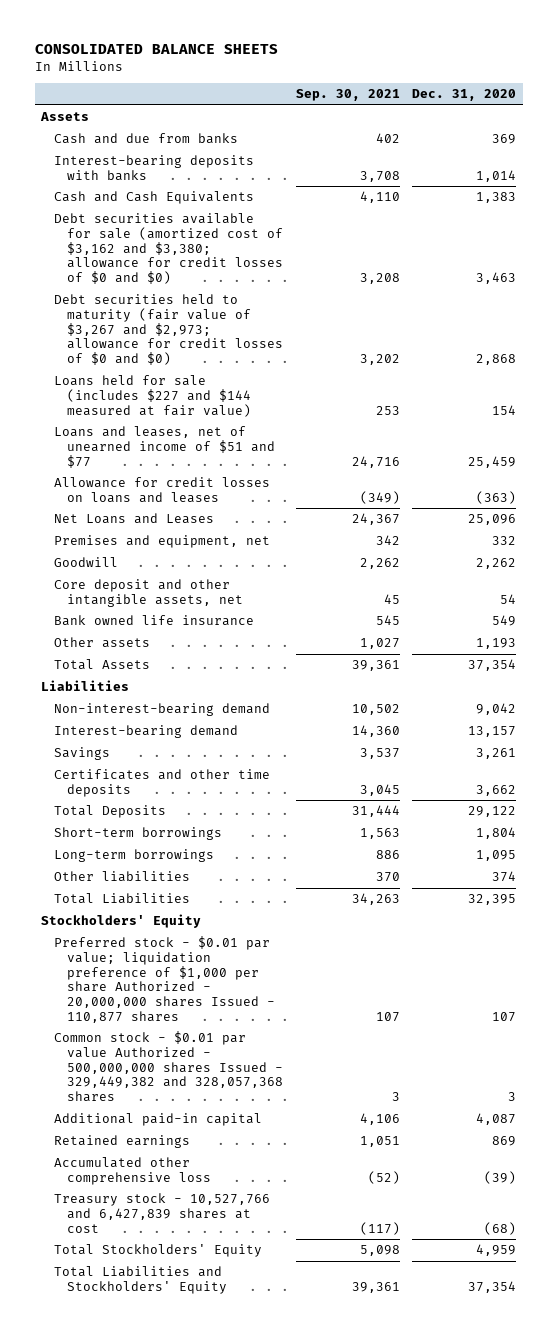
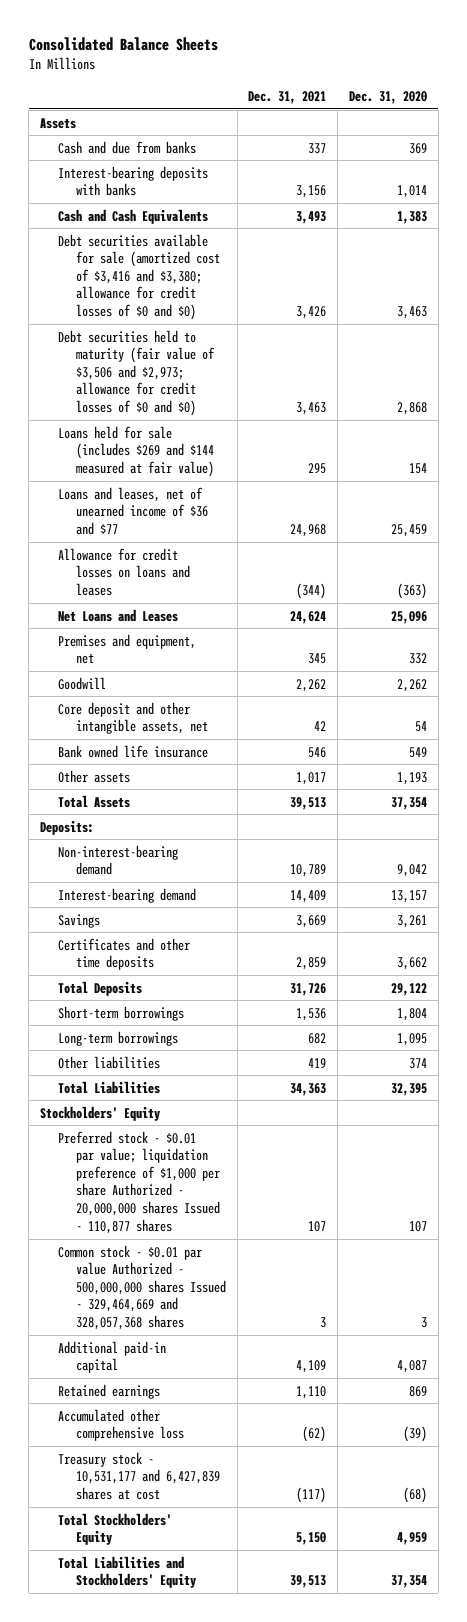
[34,43,278,54] CONSOLIDATED BALANCE SHEETS -> [28,37,218,52] Consolidated Balance Sheets
[295,88,400,101] Sep. 30, 2021 -> none
none -> [248,90,327,104] Dec. 31, 2021
[53,213,283,284] Debt securities available for sale (amortized cost of $3,162 and $3,380; allowance for credit losses of $0 and $0) -> [57,233,220,321] Debt securities available for sale (amortized cost of $3,416 and $3,380; allowance for credit losses of $0 and $0)
[53,294,283,365] Debt securities held to maturity (fair value of $3,267 and $2,973; allowance for credit losses of $0 and $0) -> [57,329,215,417] Debt securities held to maturity (fair value of $3,506 and $2,973; allowance for credit losses of $0 and $0)
[53,375,251,417] Loans held for sale (includes $227 and $144 measured at fair value) -> [57,425,214,477] Loans held for sale (includes $269 and $144 measured at fair value)
[53,426,275,468] Loans and leases, net of unearned income of $51 and $77 -> [57,486,208,535] Loans and leases, net of unearned income of $36 and $77
[41,680,130,692] Liabilities -> none
none -> [39,819,94,835] Deposits:
[53,1031,283,1102] Common stock - $0.01 par value Authorized - 500,000,000 shares Issued - 329,449,382 and 328,057,368 shares -> [57,1244,226,1331] Common stock - $0.01 par value Authorized - 500,000,000 shares Issued - 329,464,669 and 328,057,368 shares
[53,1193,270,1233] Treasury stock - 10,527,766 and 6,427,839 shares at cost -> [57,1451,220,1500] Treasury stock - 10,531,177 and 6,427,839 shares at cost

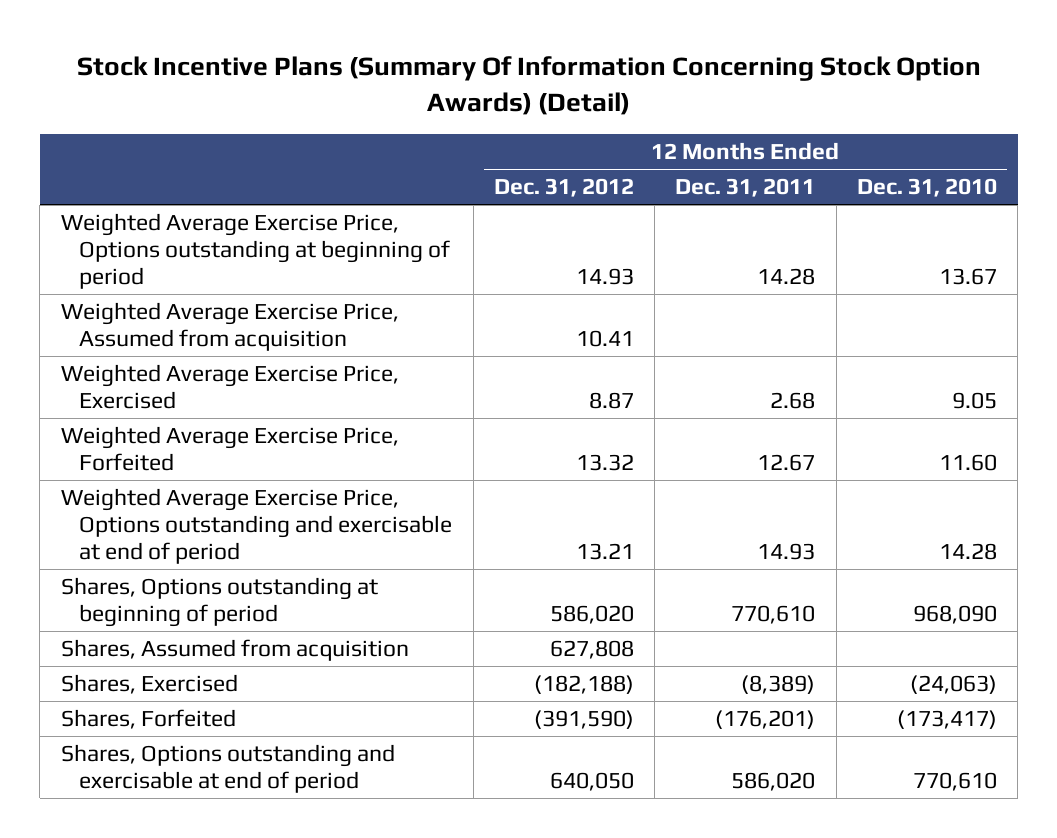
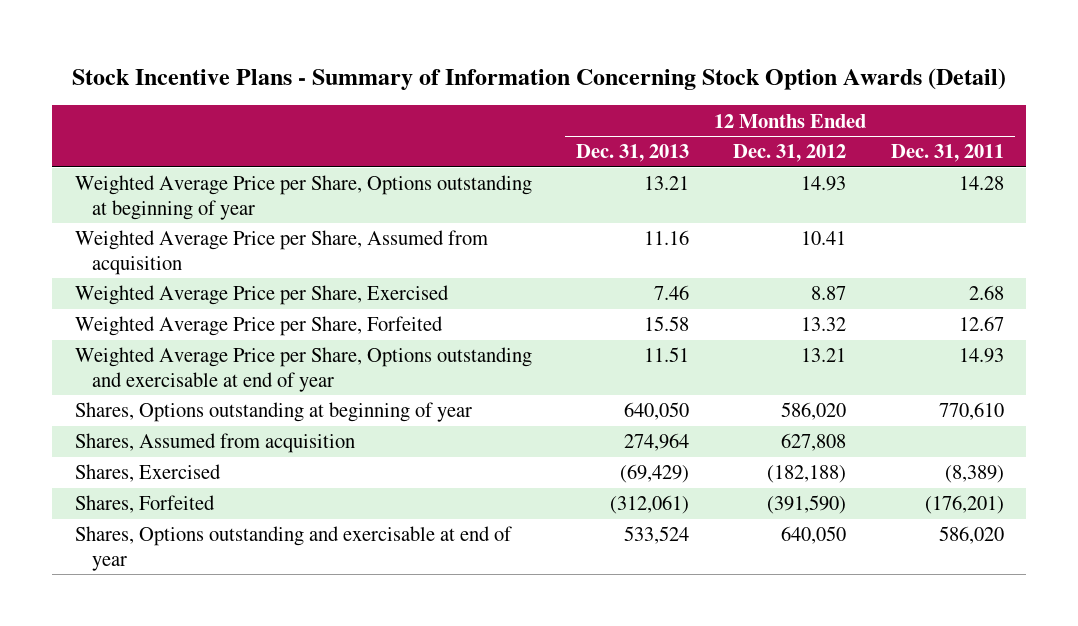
[76,56,981,116] Stock Incentive Plans (Summary Of Information Concerning Stock Option Awards) (Detail) -> [72,67,1007,90] Stock Incentive Plans - Summary of Information Concerning Stock Option Awards (Detail)
[856,178,997,198] Dec. 31, 2010 -> none
none -> [575,144,689,163] Dec. 31, 2013
[60,213,451,290] Weighted Average Exercise Price, Options outstanding at beginning of period -> [74,175,532,220] Weighted Average Price per Share, Options outstanding at beginning of year
[60,302,399,352] Weighted Average Exercise Price, Assumed from acquisition -> [74,230,488,275] Weighted Average Price per Share, Assumed from acquisition
[60,364,399,410] Weighted Average Exercise Price, Exercised -> [74,285,449,306] Weighted Average Price per Share, Exercised
[60,426,399,472] Weighted Average Exercise Price, Forfeited -> [74,316,443,337] Weighted Average Price per Share, Forfeited
[60,488,453,565] Weighted Average Exercise Price, Options outstanding and exercisable at end of period -> [74,347,532,392] Weighted Average Price per Share, Options outstanding and exercisable at end of year
[60,577,378,628] Shares, Options outstanding at beginning of period -> [74,402,472,423] Shares, Options outstanding at beginning of year
[60,744,395,794] Shares, Options outstanding and exercisable at end of period -> [74,526,512,571] Shares, Options outstanding and exercisable at end of year

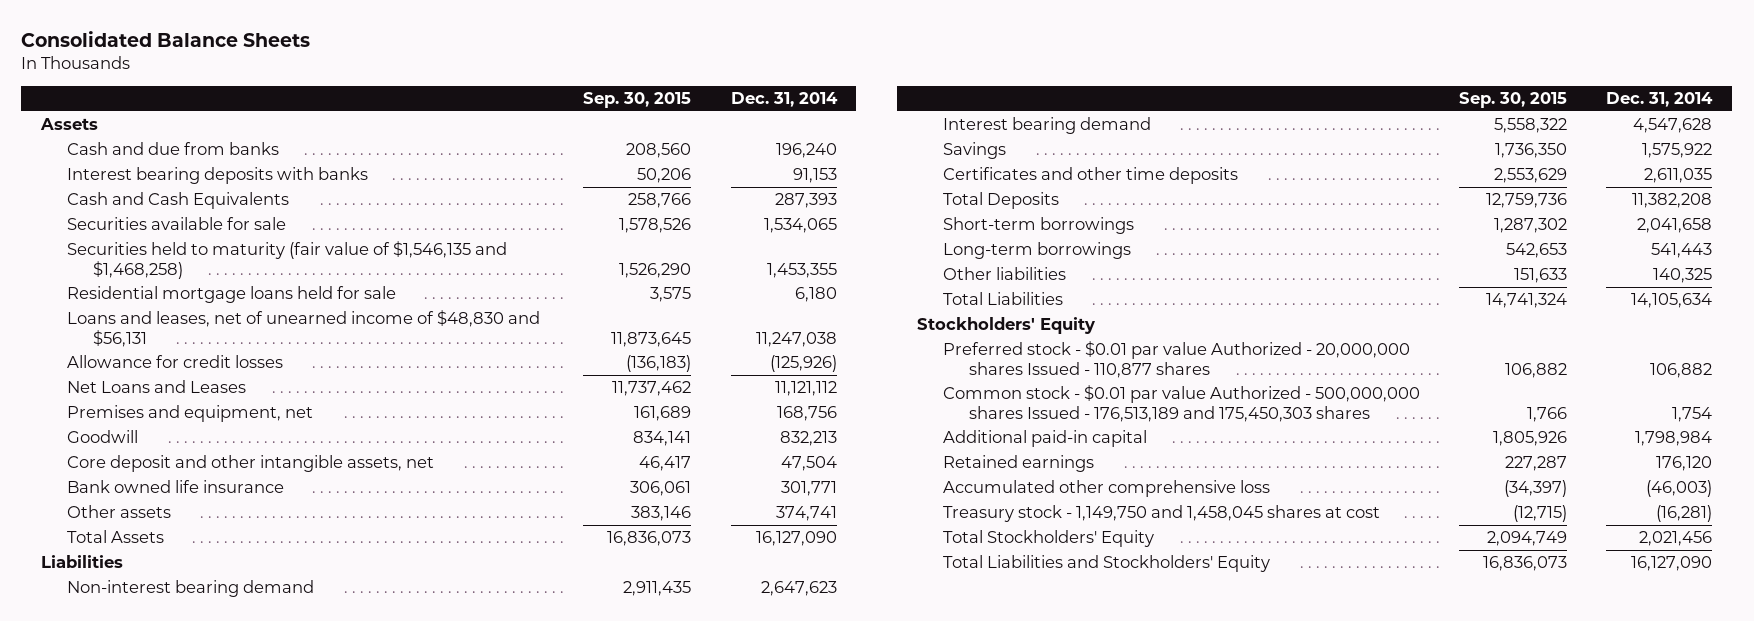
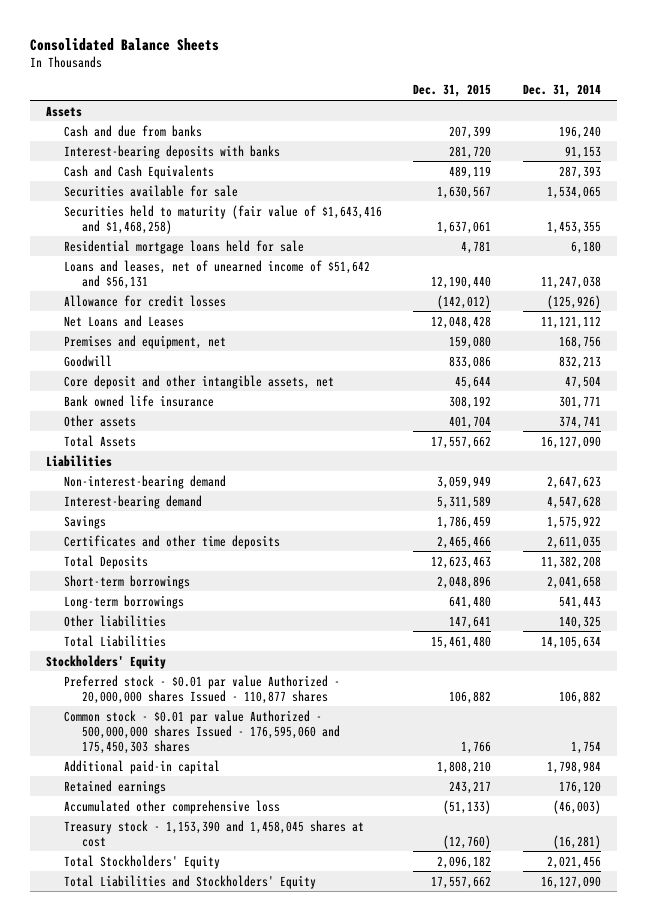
[583,91,692,108] Sep. 30, 2015 -> none
none -> [413,84,492,98] Dec. 31, 2015
[67,167,369,185] Interest bearing deposits with banks -> [63,144,280,159] Interest-bearing deposits with banks
[67,241,508,279] Securities held to maturity (fair value of $1,546,135 and $1,468,258) -> [63,204,382,234] Securities held to maturity (fair value of $1,643,416 and $1,468,258)
[67,310,541,347] Loans and leases, net of unearned income of $48,830 and $56,131 -> [63,259,370,289] Loans and leases, net of unearned income of $51,642 and $56,131
[67,580,315,598] Non-interest bearing demand -> [63,474,226,489] Non-interest-bearing demand
[942,117,1151,135] Interest bearing demand -> [63,494,202,509] Interest-bearing demand
[942,385,1420,422] Common stock - $0.01 par value Authorized - 500,000,000 shares Issued - 176,513,189 and 175,450,303 shares -> [63,709,341,754] Common stock - $0.01 par value Authorized - 500,000,000 shares Issued - 176,595,060 and 175,450,303 shares
[942,505,1380,523] Treasury stock - 1,149,750 and 1,458,045 shares at cost -> [63,819,364,847] Treasury stock - 1,153,390 and 1,458,045 shares at cost

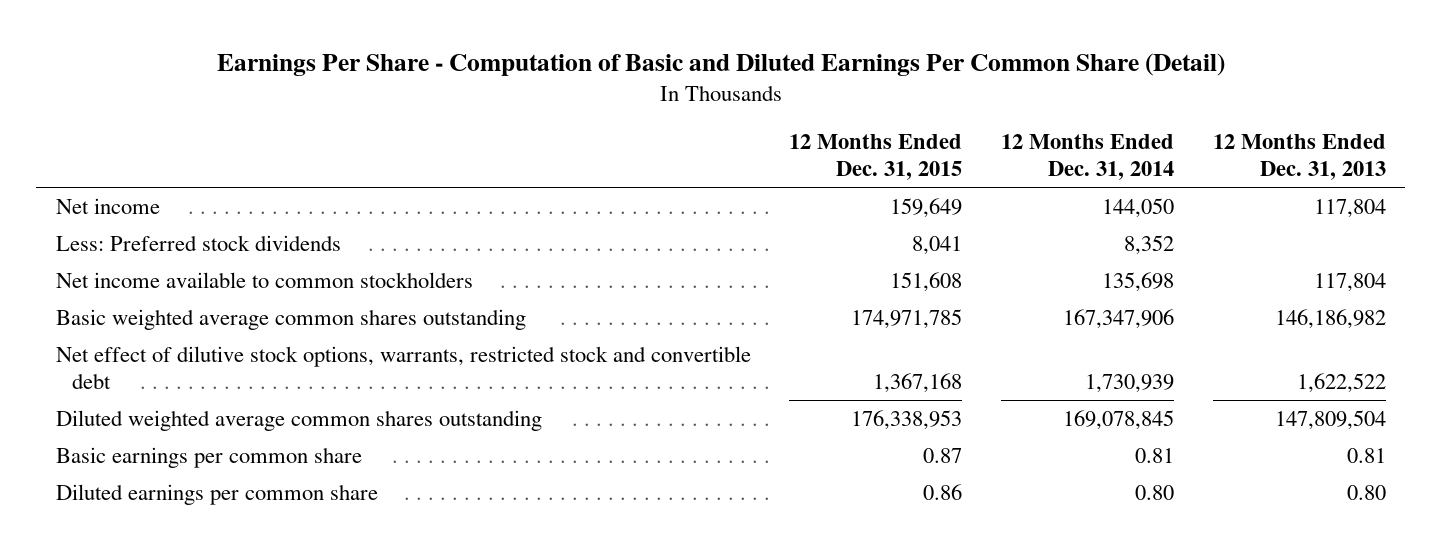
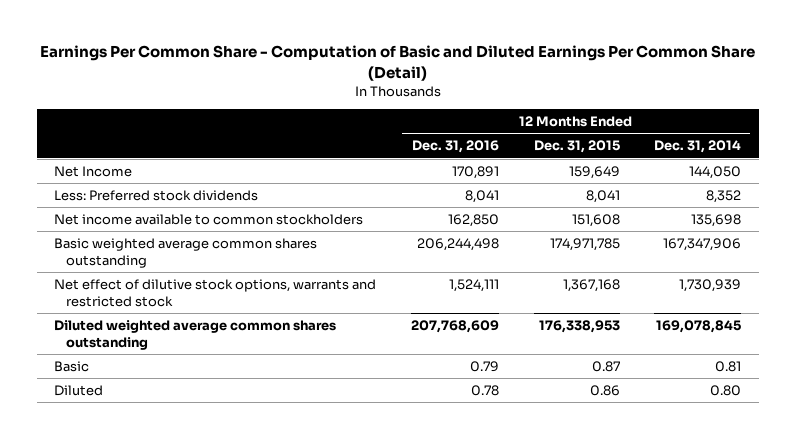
[216,52,1225,76] Earnings Per Share - Computation of Basic and Diluted Earnings Per Common Share (Detail) -> [39,45,755,81] Earnings Per Common Share - Computation of Basic and Diluted Earnings Per Common Share (Detail)
[1212,134,1386,181] 12 Months Ended Dec. 31, 2013 -> none
none -> [411,140,499,154] Dec. 31, 2016
[55,197,160,214] Net income -> [54,166,133,178] Net Income
[55,345,751,390] Net effect of dilutive stock options, warrants, restricted stock and convertible debt -> [54,279,377,307] Net effect of dilutive stock options, warrants and restricted stock
[55,446,362,468] Basic earnings per common share -> [54,361,90,373] Basic
[55,483,378,505] Diluted earnings per common share -> [54,385,104,397] Diluted

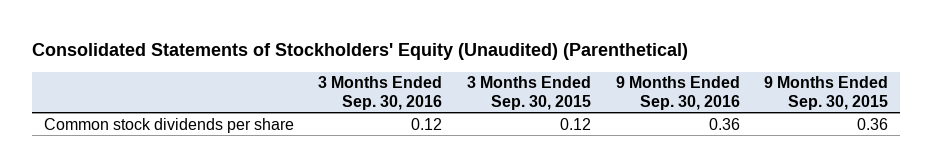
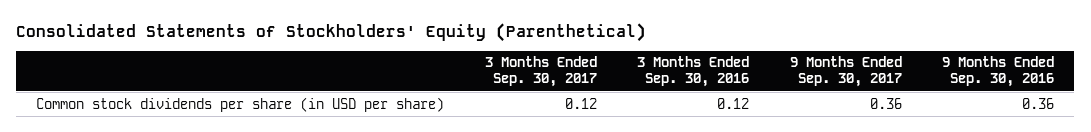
[31,43,688,61] Consolidated Statements of Stockholders' Equity (Unaudited) (Parenthetical) -> [16,23,647,43] Consolidated Statements of Stockholders' Equity (Parenthetical)
[467,76,592,110] 3 Months Ended Sep. 30, 2015 -> none
[764,76,889,110] 9 Months Ended Sep. 30, 2015 -> none
none -> [484,56,597,88] 3 Months Ended Sep. 30, 2017
none -> [789,56,902,88] 9 Months Ended Sep. 30, 2017
[43,117,294,133] Common stock dividends per share -> [36,96,445,112] Common stock dividends per share (in USD per share)

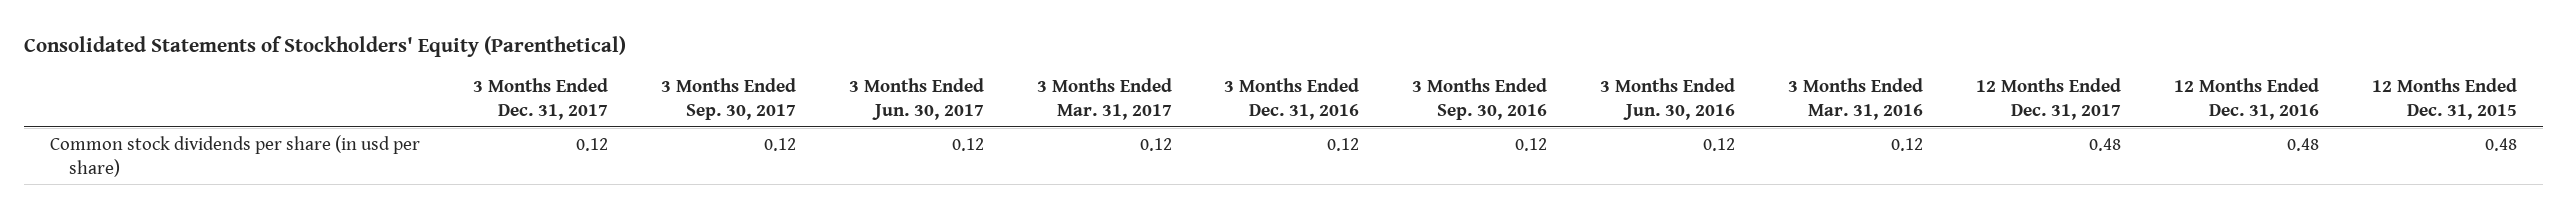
[789,56,902,88] 9 Months Ended Sep. 30, 2017 -> none
[942,56,1055,88] 9 Months Ended Sep. 30, 2016 -> none
none -> [472,78,608,120] 3 Months Ended Dec. 31, 2017
none -> [848,78,984,120] 3 Months Ended Jun. 30, 2017
none -> [1036,78,1172,120] 3 Months Ended Mar. 31, 2017
none -> [1224,78,1360,120] 3 Months Ended Dec. 31, 2016
none -> [1600,78,1736,120] 3 Months Ended Jun. 30, 2016
none -> [1787,78,1923,120] 3 Months Ended Mar. 31, 2016
none -> [1975,78,2121,120] 12 Months Ended Dec. 31, 2017
none -> [2173,78,2319,120] 12 Months Ended Dec. 31, 2016
none -> [2371,78,2517,120] 12 Months Ended Dec. 31, 2015
[36,96,445,112] Common stock dividends per share (in USD per share) -> [50,135,421,177] Common stock dividends per share (in usd per share)

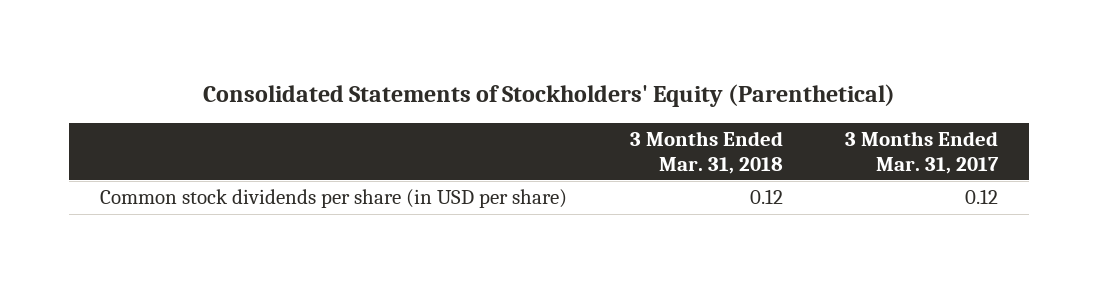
[472,78,608,120] 3 Months Ended Dec. 31, 2017 -> none
[660,78,796,120] 3 Months Ended Sep. 30, 2017 -> none
[848,78,984,120] 3 Months Ended Jun. 30, 2017 -> none
[1224,78,1360,120] 3 Months Ended Dec. 31, 2016 -> none
[1412,78,1548,120] 3 Months Ended Sep. 30, 2016 -> none
[1600,78,1736,120] 3 Months Ended Jun. 30, 2016 -> none
[1787,78,1923,120] 3 Months Ended Mar. 31, 2016 -> none
[1975,78,2121,120] 12 Months Ended Dec. 31, 2017 -> none
[2173,78,2319,120] 12 Months Ended Dec. 31, 2016 -> none
[2371,78,2517,120] 12 Months Ended Dec. 31, 2015 -> none
none -> [629,131,783,174] 3 Months Ended Mar. 31, 2018
[50,135,421,177] Common stock dividends per share (in usd per share) -> [100,189,568,209] Common stock dividends per share (in USD per share)

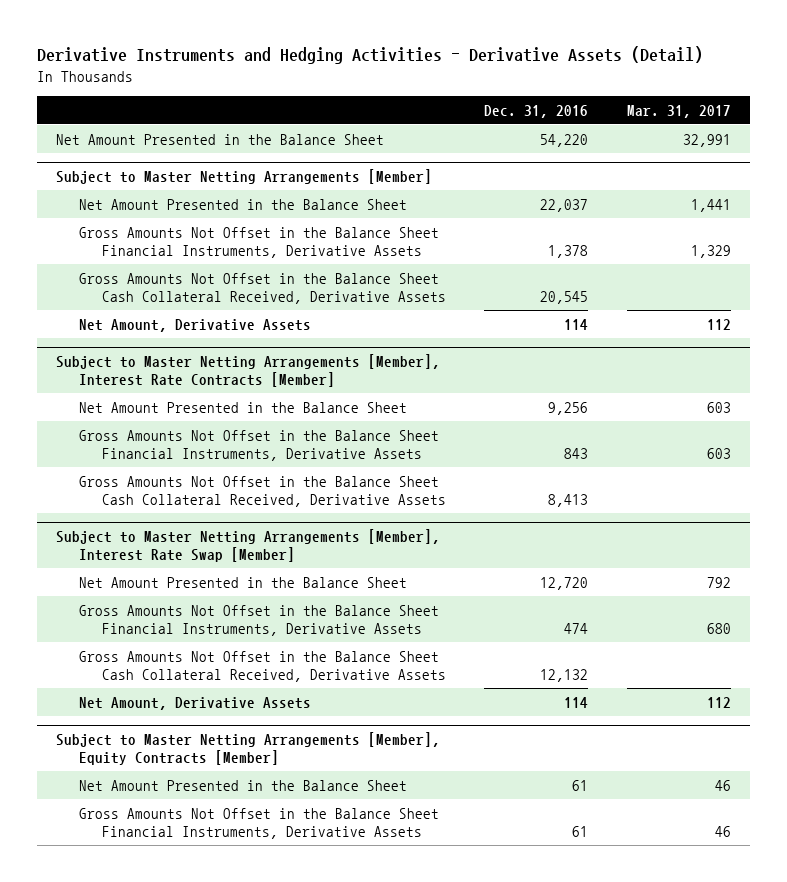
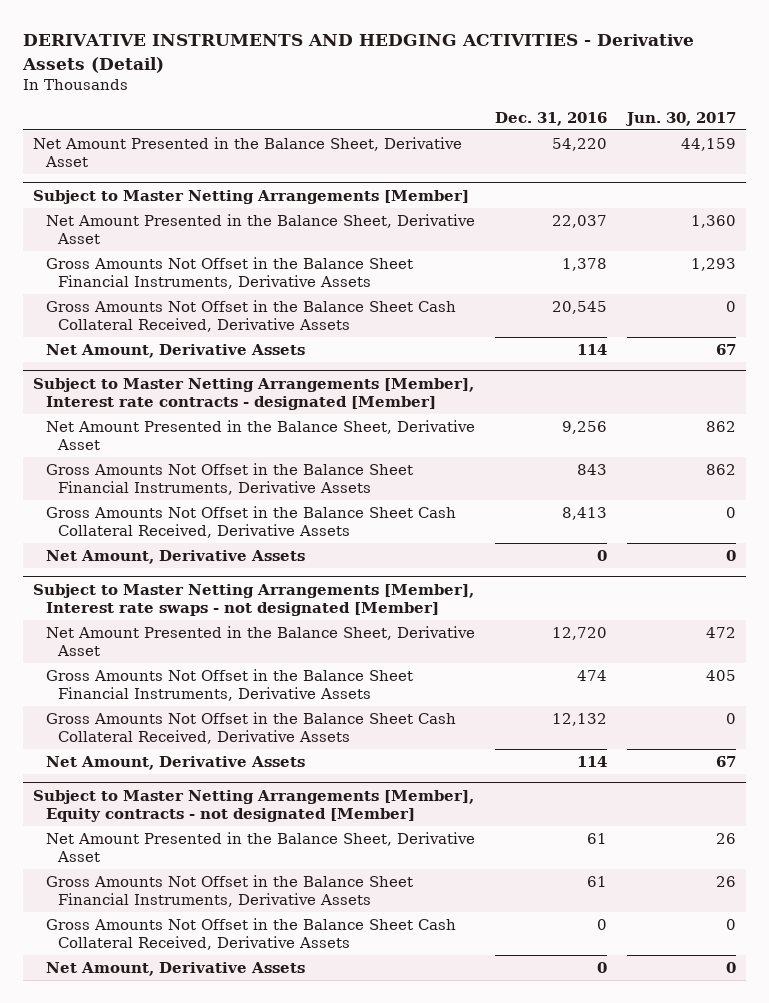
[36,46,703,65] Derivative Instruments and Hedging Activities - Derivative Assets (Detail) -> [22,34,695,73] DERIVATIVE INSTRUMENTS AND HEDGING ACTIVITIES - Derivative Assets (Detail)
[626,104,731,118] Mar. 31, 2017 -> none
none -> [624,111,736,126] Jun. 30, 2017
[55,133,384,145] Net Amount Presented in the Balance Sheet -> [33,136,463,167] Net Amount Presented in the Balance Sheet, Derivative Asset
[79,198,408,210] Net Amount Presented in the Balance Sheet -> [45,213,475,244] Net Amount Presented in the Balance Sheet, Derivative Asset
[55,353,440,388] Subject to Master Netting Arrangements [Member], Interest Rate Contracts [Member] -> [33,377,475,410] Subject to Master Netting Arrangements [Member], Interest rate contracts - designated [Member]
[79,401,408,413] Net Amount Presented in the Balance Sheet -> [45,419,475,450] Net Amount Presented in the Balance Sheet, Derivative Asset
none -> [45,549,305,564] Net Amount, Derivative Assets
[55,528,440,563] Subject to Master Netting Arrangements [Member], Interest Rate Swap [Member] -> [33,583,475,616] Subject to Master Netting Arrangements [Member], Interest rate swaps - not designated [Member]
[79,576,408,588] Net Amount Presented in the Balance Sheet -> [45,625,475,656] Net Amount Presented in the Balance Sheet, Derivative Asset
[55,731,440,766] Subject to Master Netting Arrangements [Member], Equity Contracts [Member] -> [33,789,475,822] Subject to Master Netting Arrangements [Member], Equity contracts - not designated [Member]
[79,779,408,791] Net Amount Presented in the Balance Sheet -> [45,831,475,862] Net Amount Presented in the Balance Sheet, Derivative Asset
none -> [45,917,456,950] Gross Amounts Not Offset in the Balance Sheet Cash Collateral Received, Derivative Assets
none -> [45,961,305,976] Net Amount, Derivative Assets

